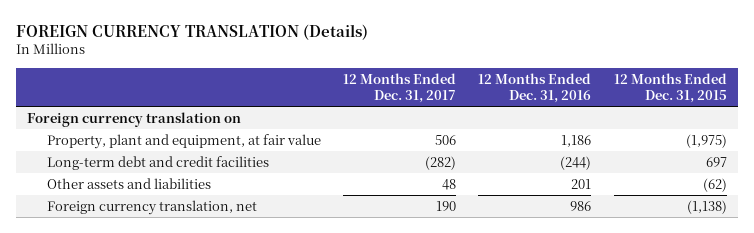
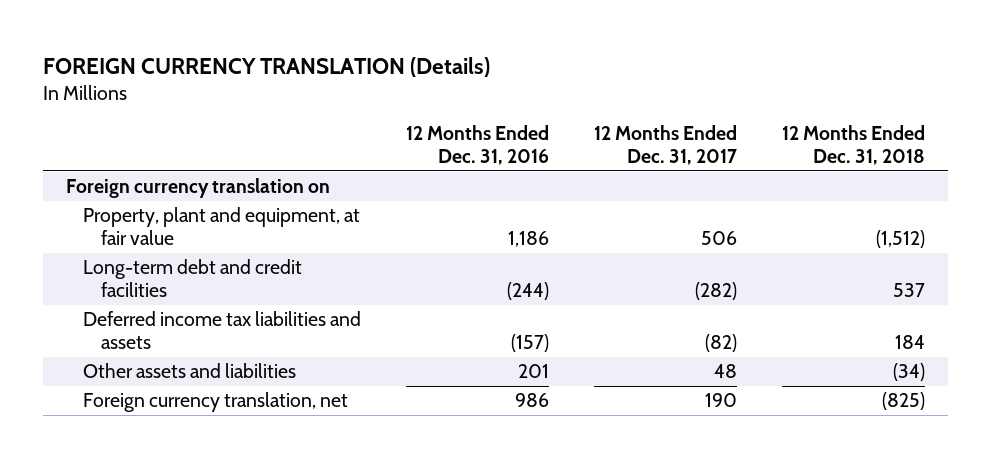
[613,72,727,104] 12 Months Ended Dec. 31, 2015 -> none
none -> [782,125,926,166] 12 Months Ended Dec. 31, 2018
none -> [83,311,362,350] Deferred income tax liabilities and assets

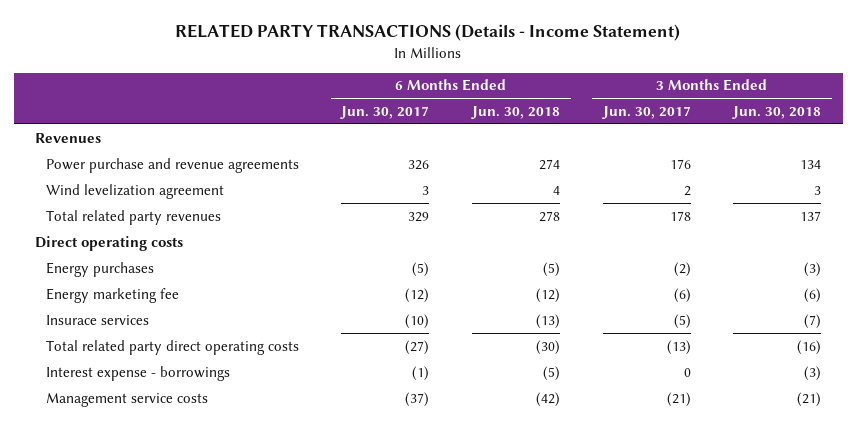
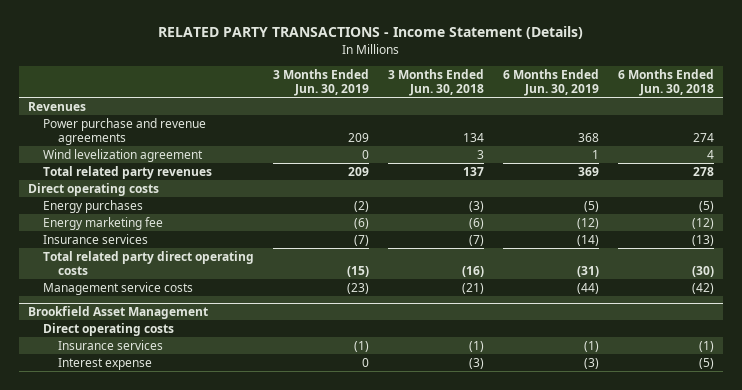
[175,24,681,42] RELATED PARTY TRANSACTIONS (Details - Income Statement) -> [158,26,584,40] RELATED PARTY TRANSACTIONS - Income Statement (Details)
[340,105,430,119] Jun. 30, 2017 -> none
[601,105,691,119] Jun. 30, 2017 -> none
none -> [273,68,370,96] 3 Months Ended Jun. 30, 2019
none -> [502,68,599,96] 6 Months Ended Jun. 30, 2019
[45,314,149,325] Insurace services -> [43,233,149,244] Insurance services
[45,365,230,381] Interest expense - borrowings -> none
none -> [28,305,209,319] Brookfield Asset Management
none -> [43,322,175,336] Direct operating costs
none -> [58,339,164,350] Insurance services
none -> [58,357,153,370] Interest expense

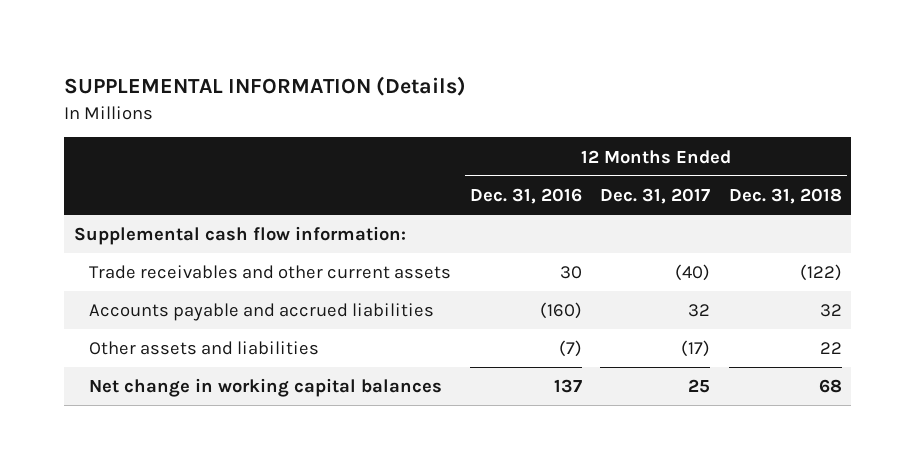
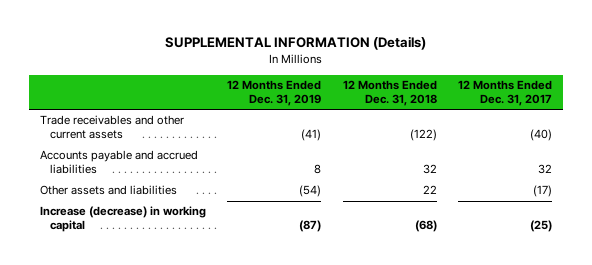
[469,188,582,205] Dec. 31, 2016 -> none
none -> [227,80,322,107] 12 Months Ended Dec. 31, 2019
[73,226,406,246] Supplemental cash flow information: -> none
[88,378,442,398] Net change in working capital balances -> [40,206,207,233] Increase (decrease) in working capital
[688,379,711,394] 25 -> [529,220,552,233] (25)
[819,379,843,394] 68 -> [414,220,437,233] (68)

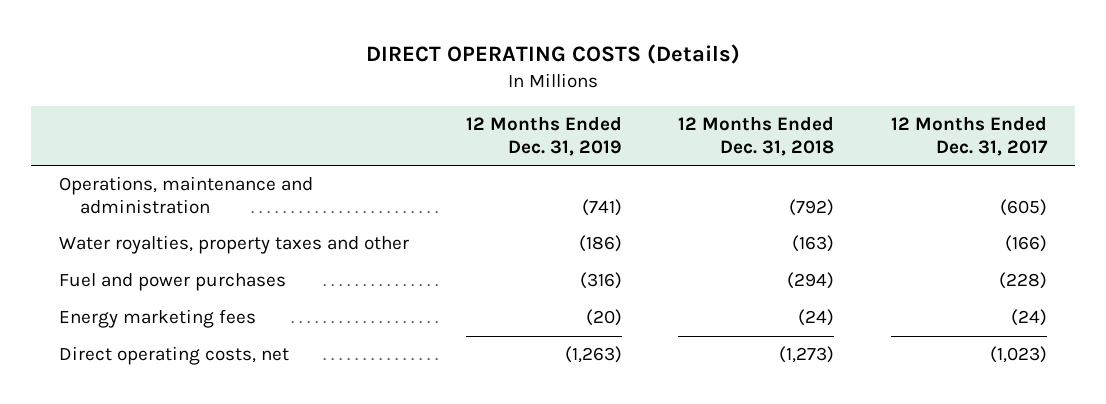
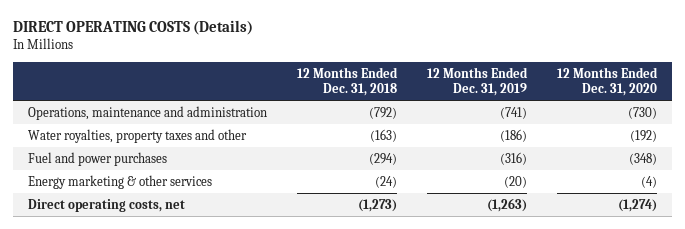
[890,116,1048,157] 12 Months Ended Dec. 31, 2017 -> none
none -> [557,66,659,96] 12 Months Ended Dec. 31, 2020
[59,309,257,329] Energy marketing fees -> [28,174,213,189] Energy marketing & other services

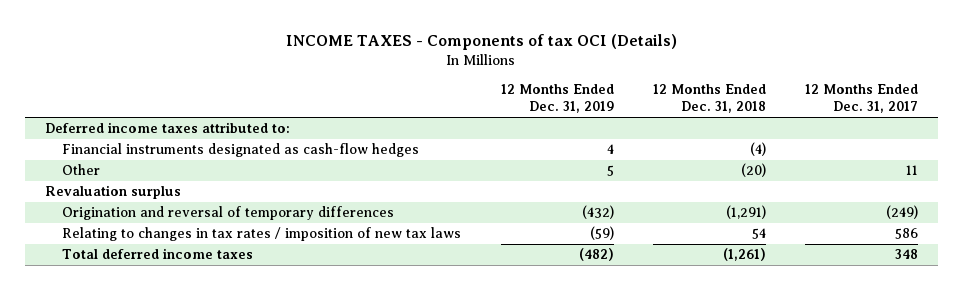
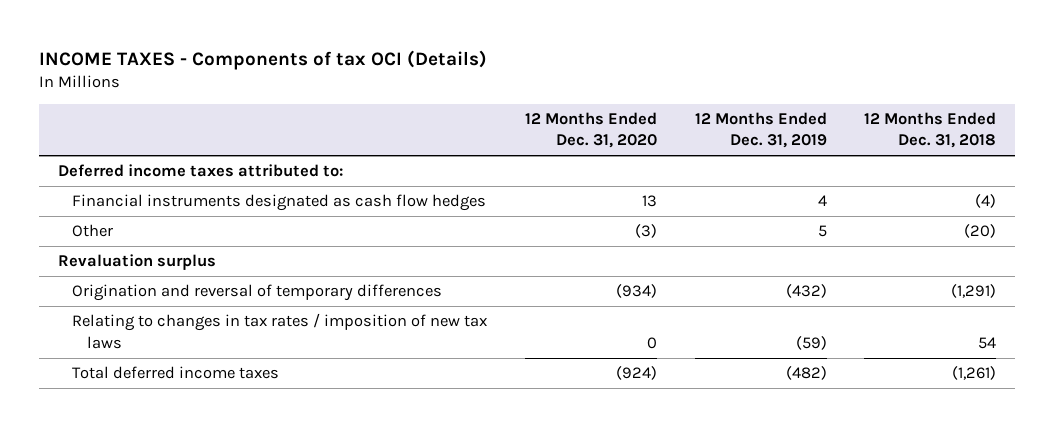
[805,84,919,114] 12 Months Ended Dec. 31, 2017 -> none
none -> [524,112,657,149] 12 Months Ended Dec. 31, 2020
[62,143,420,158] Financial instruments designated as cash-flow hedges -> [72,194,487,212] Financial instruments designated as cash flow hedges

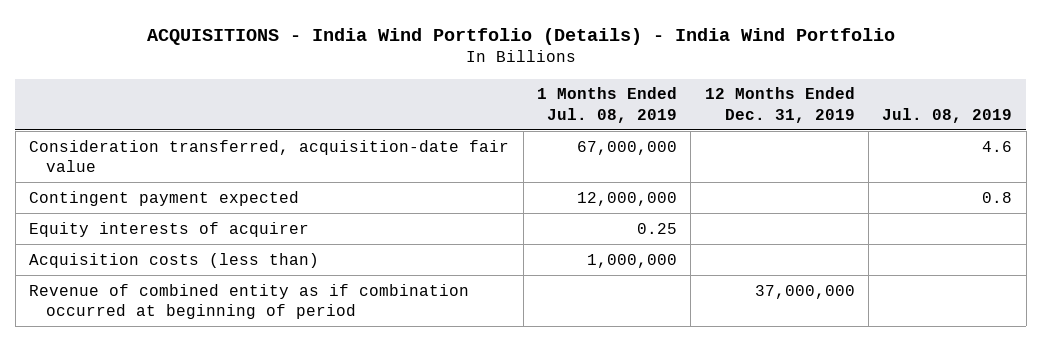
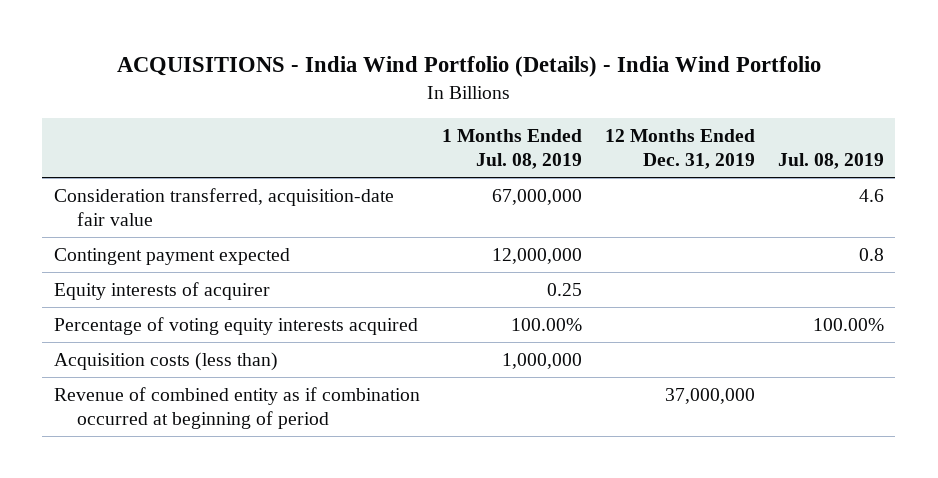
none -> [53,316,418,335] Percentage of voting equity interests acquired

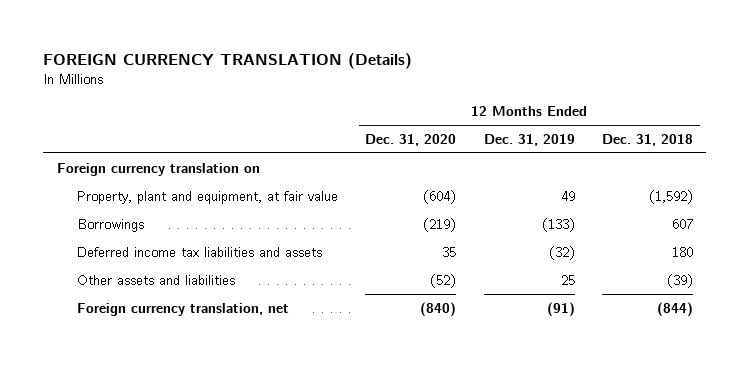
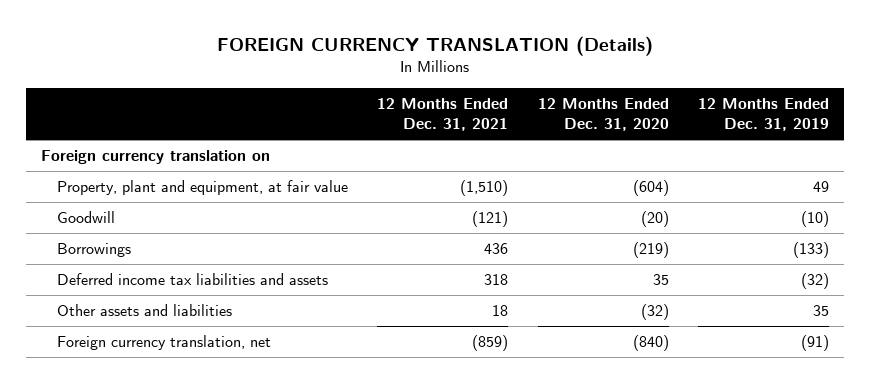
[601,133,693,146] Dec. 31, 2018 -> none
none -> [377,98,509,132] 12 Months Ended Dec. 31, 2021
none -> [57,210,116,223] Goodwill
[430,273,457,288] (52) -> [640,303,669,320] (32)
[560,274,575,285] 25 -> [813,304,830,316] 35

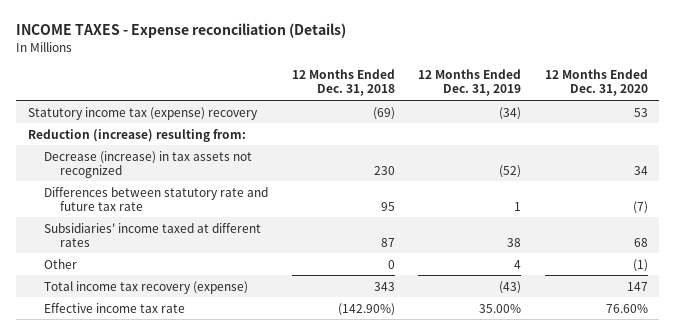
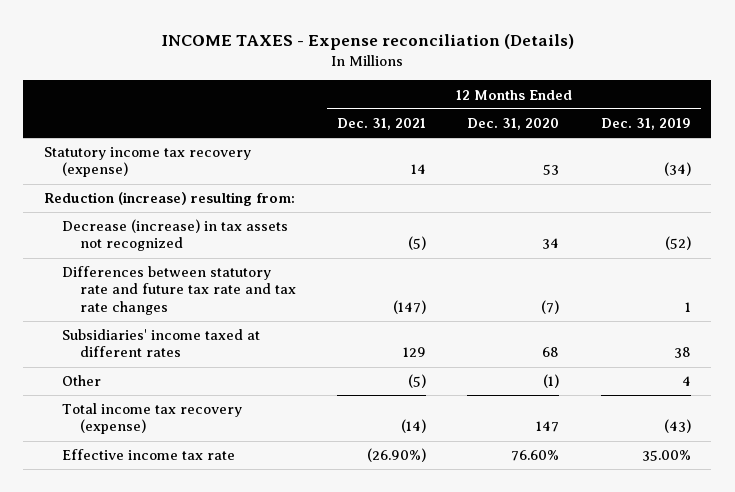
[291,69,395,97] 12 Months Ended Dec. 31, 2018 -> none
none -> [337,117,427,130] Dec. 31, 2021
[28,106,259,120] Statutory income tax (expense) recovery -> [43,147,251,178] Statutory income tax recovery (expense)
[44,186,269,211] Differences between statutory rate and future tax rate -> [61,266,297,315] Differences between statutory rate and future tax rate and tax rate changes

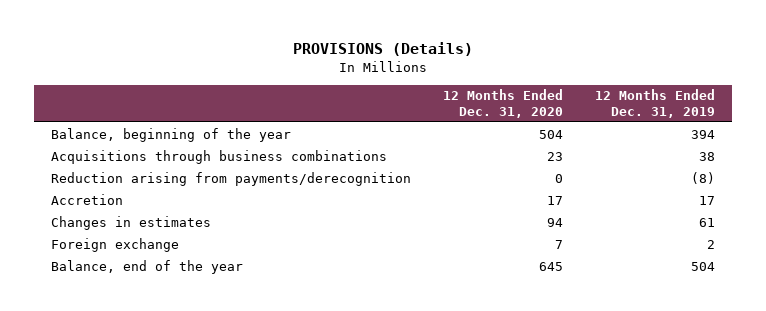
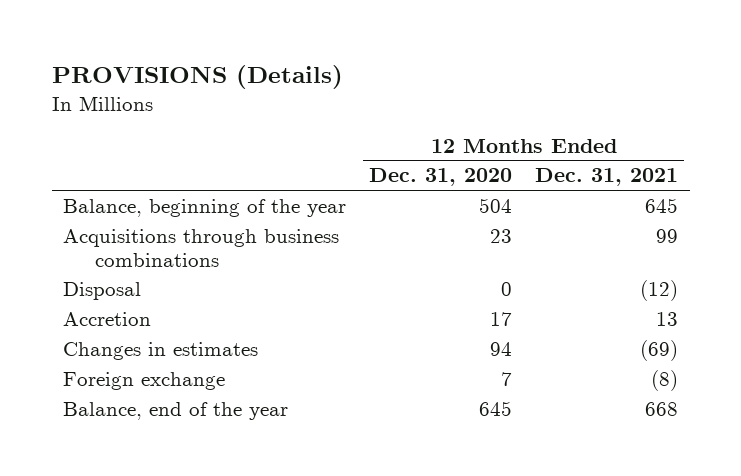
[595,89,716,118] 12 Months Ended Dec. 31, 2019 -> none
none -> [535,168,679,187] Dec. 31, 2021
[50,171,411,186] Reduction arising from payments/derecognition -> none
none -> [63,281,142,300] Disposal

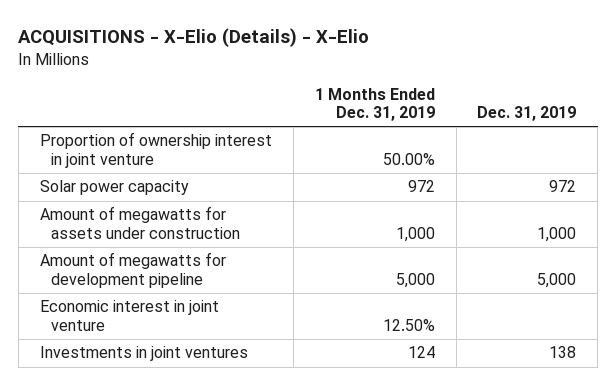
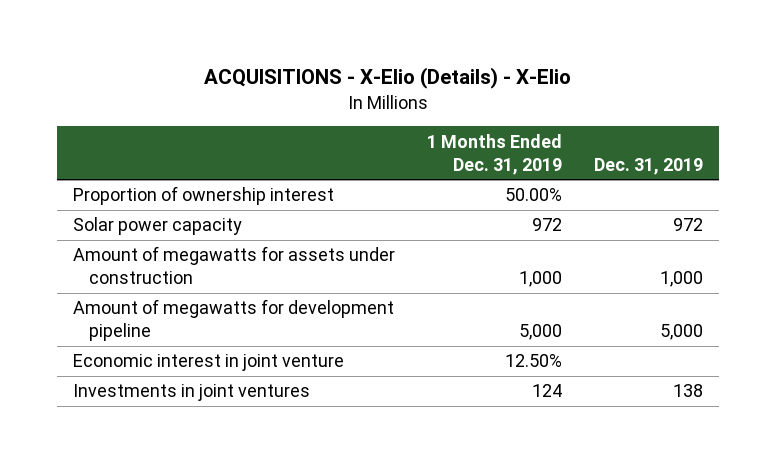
[39,132,272,168] Proportion of ownership interest in joint venture -> [72,186,334,206] Proportion of ownership interest

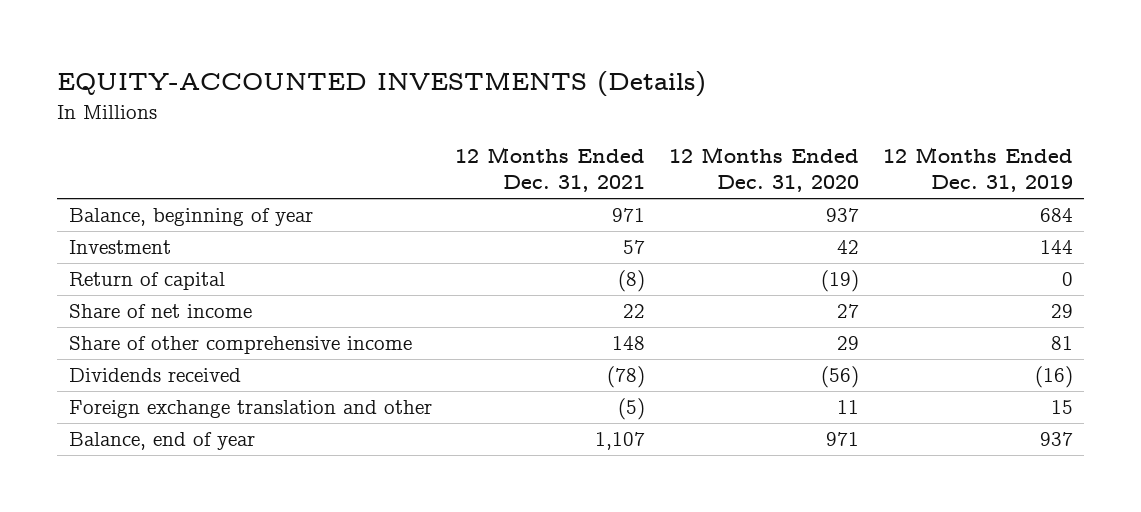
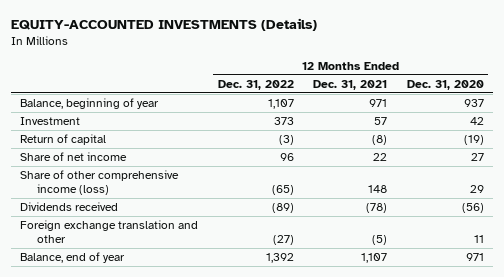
[882,147,1073,193] 12 Months Ended Dec. 31, 2019 -> none
none -> [217,79,294,90] Dec. 31, 2022
[68,336,412,355] Share of other comprehensive income -> [20,170,180,196] Share of other comprehensive income (loss)

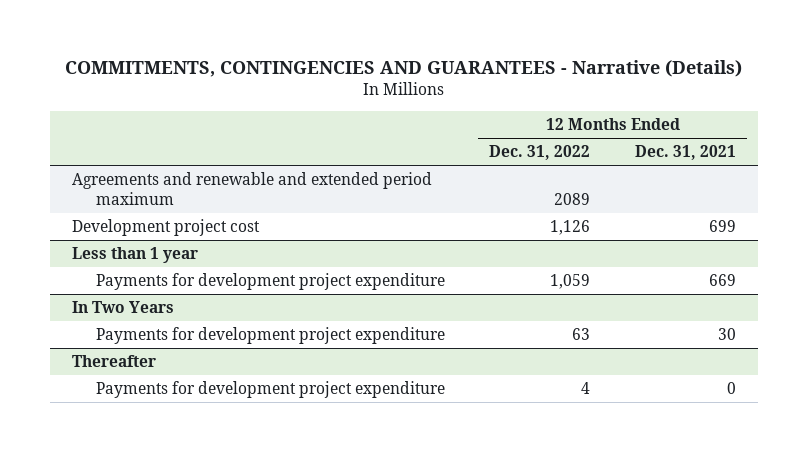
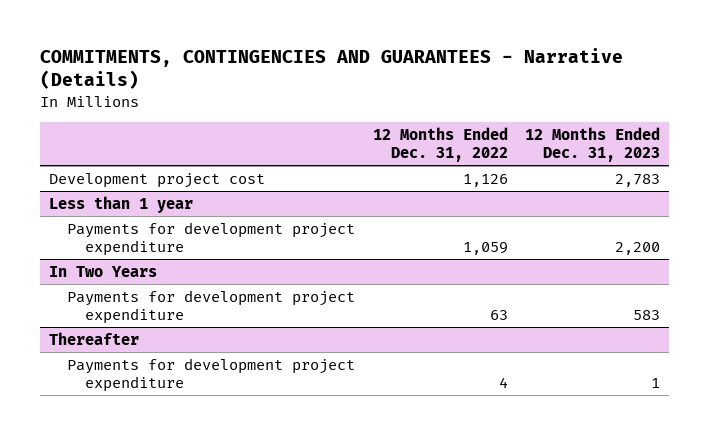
[634,145,736,161] Dec. 31, 2021 -> none
none -> [525,126,661,162] 12 Months Ended Dec. 31, 2023
[71,172,432,205] Agreements and renewable and extended period maximum -> none

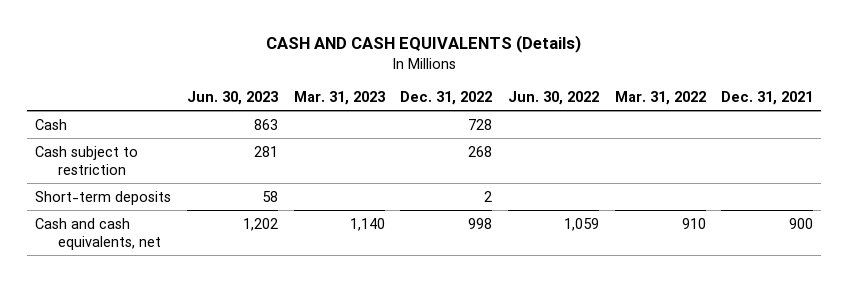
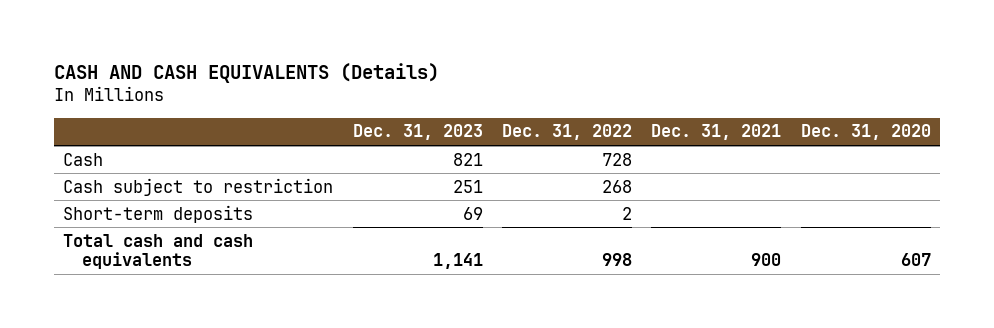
[186,90,278,105] Jun. 30, 2023 -> none
[293,90,385,105] Mar. 31, 2023 -> none
[507,90,599,105] Jun. 30, 2022 -> none
[614,90,706,105] Mar. 31, 2022 -> none
none -> [352,124,483,141] Dec. 31, 2023
none -> [800,124,931,141] Dec. 31, 2020
[35,217,161,250] Cash and cash equivalents, net -> [63,233,254,270] Total cash and cash equivalents

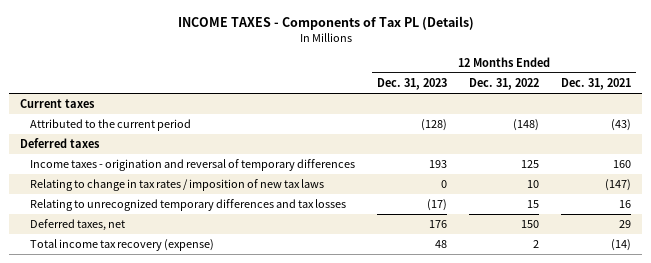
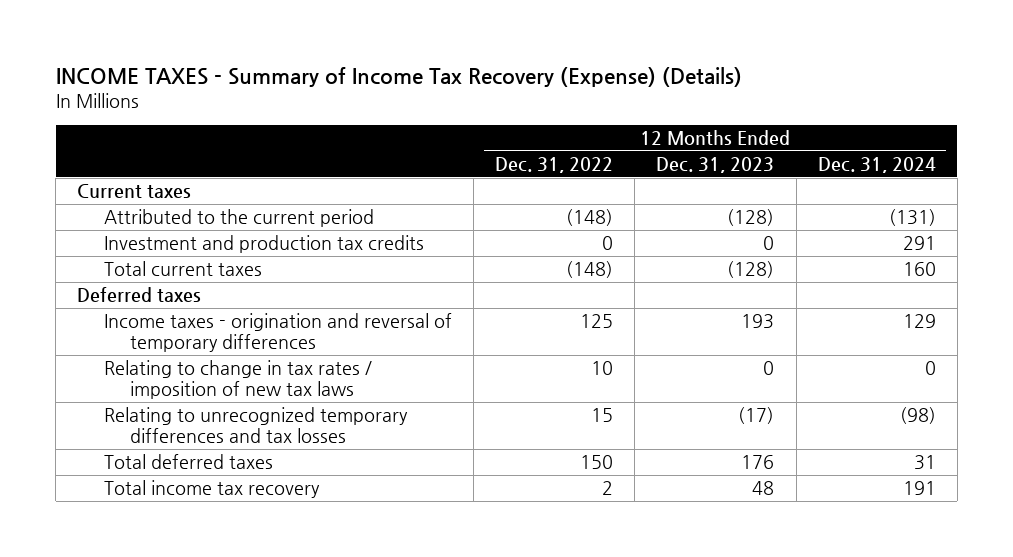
[177,15,474,30] INCOME TAXES - Components of Tax PL (Details) -> [55,67,742,88] INCOME TAXES - Summary of Income Tax Recovery (Expense) (Details)
[560,78,631,91] Dec. 31, 2021 -> none
none -> [817,156,936,173] Dec. 31, 2024
none -> [103,235,424,254] Investment and production tax credits
none -> [103,261,262,277] Total current taxes
[30,219,126,232] Deferred taxes, net -> [103,454,273,470] Total deferred taxes
[30,239,215,252] Total income tax recovery (expense) -> [103,480,320,499] Total income tax recovery

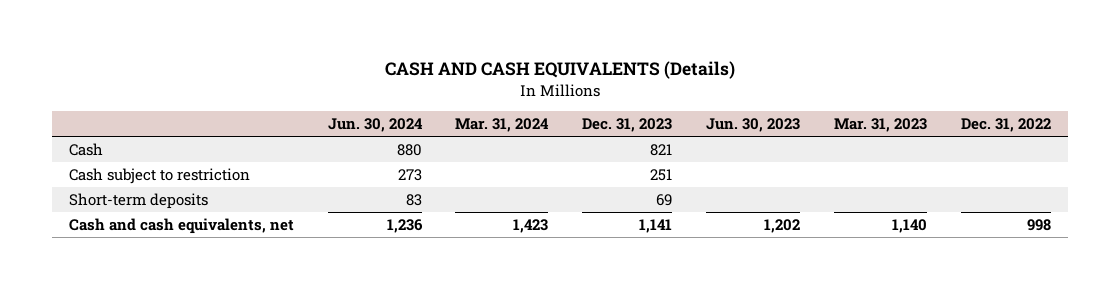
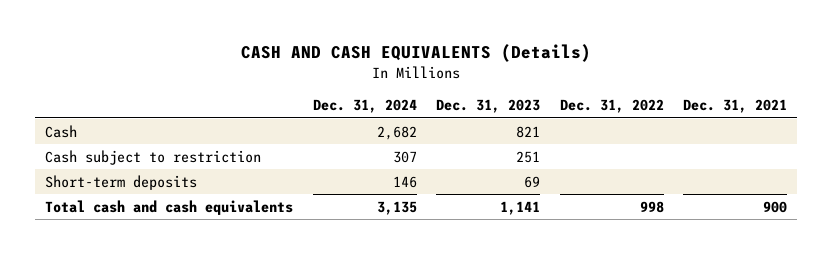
[327,118,423,133] Jun. 30, 2024 -> none
[455,118,550,133] Mar. 31, 2024 -> none
[706,118,801,133] Jun. 30, 2023 -> none
[833,118,927,133] Mar. 31, 2023 -> none
none -> [312,99,417,114] Dec. 31, 2024
none -> [683,99,788,114] Dec. 31, 2021
[68,218,294,235] Cash and cash equivalents, net -> [45,199,294,215] Total cash and cash equivalents

